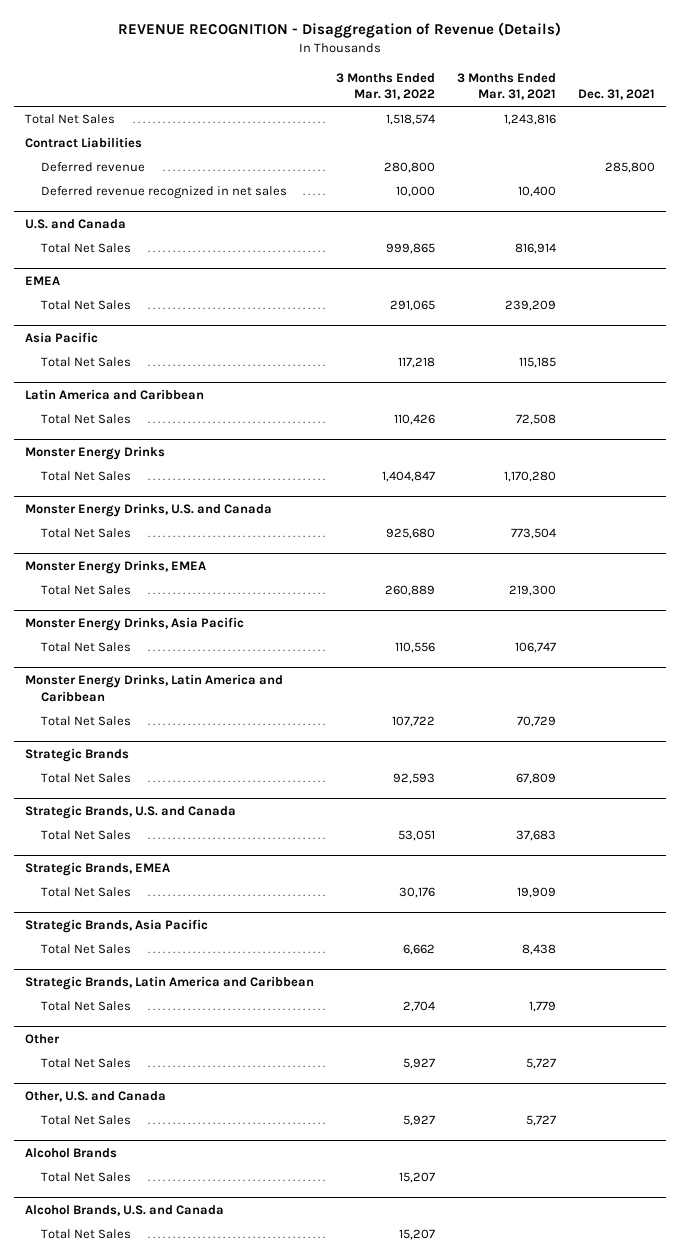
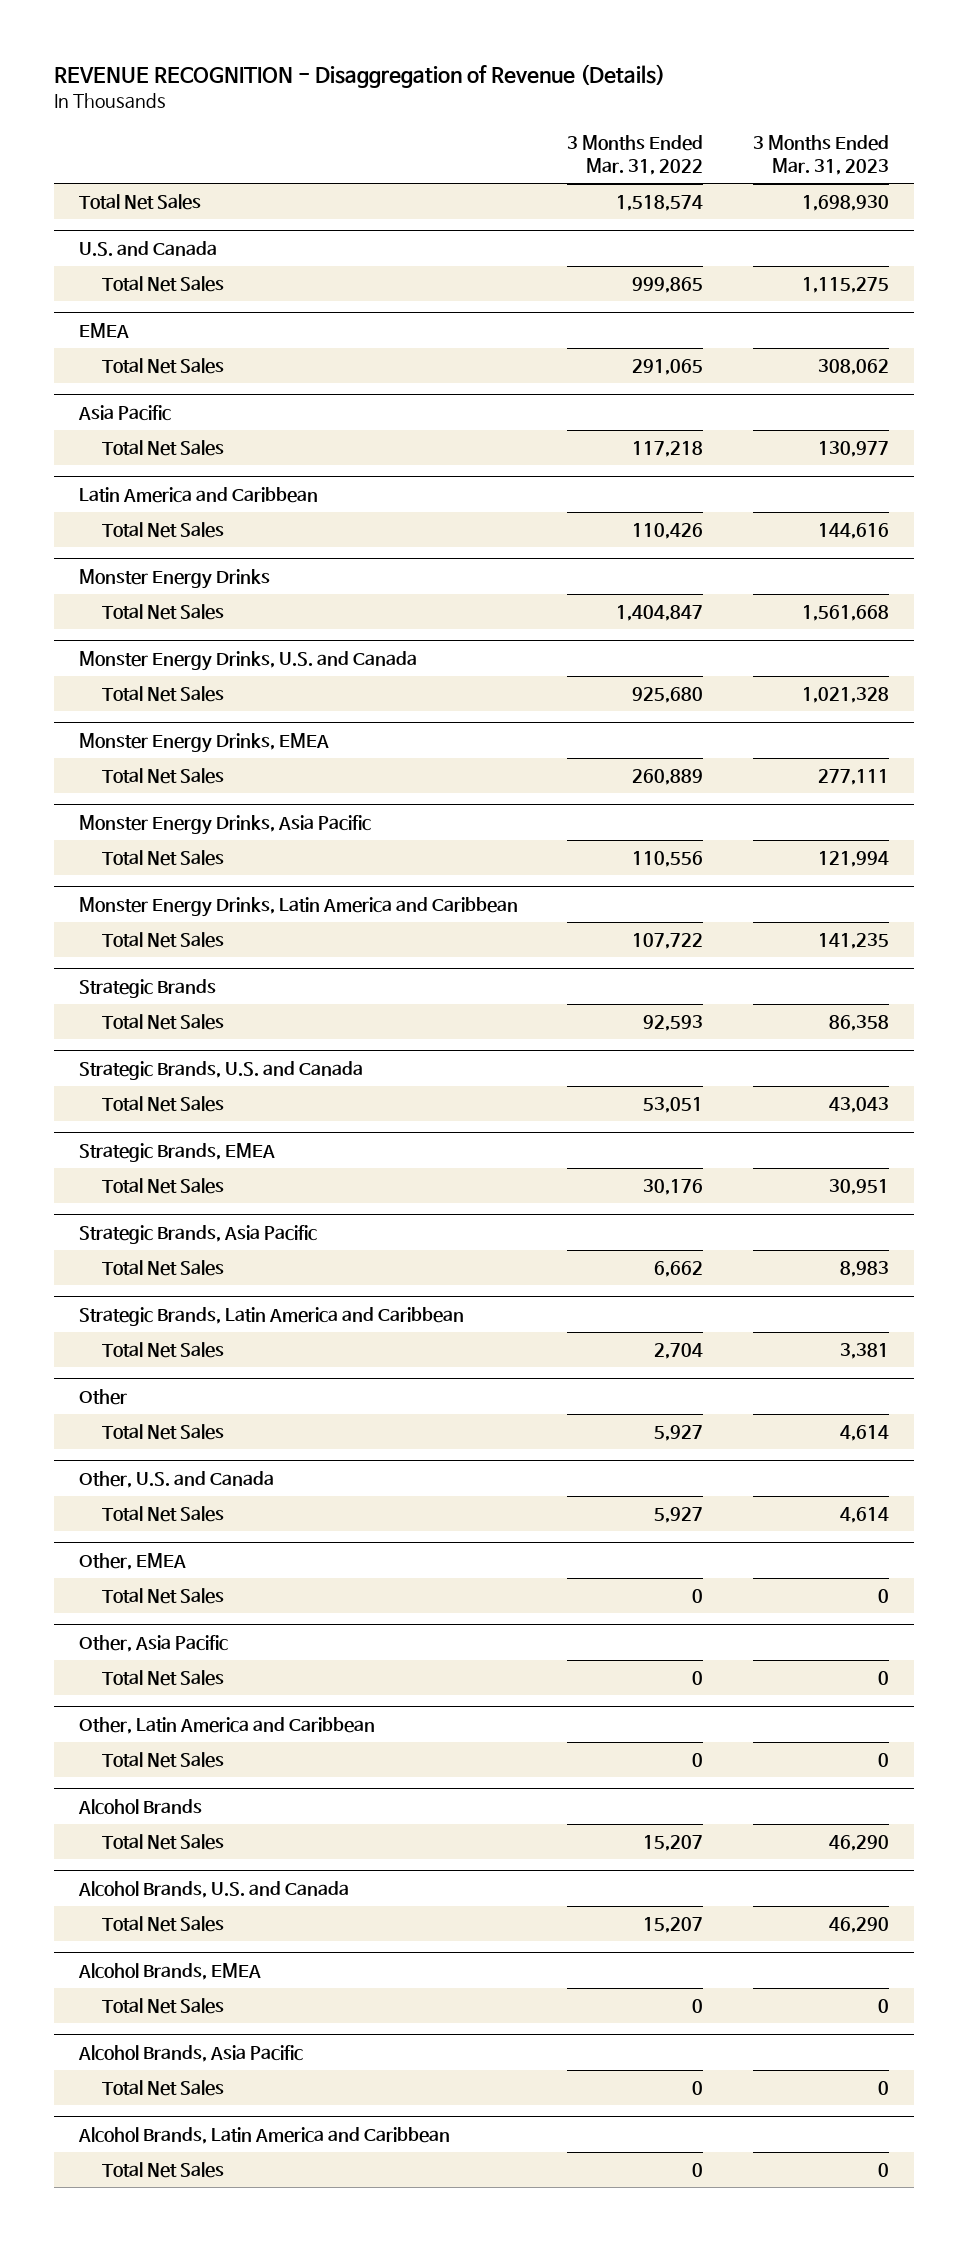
[456,72,556,101] 3 Months Ended Mar. 31, 2021 -> none
[577,89,655,101] Dec. 31, 2021 -> none
none -> [752,134,889,176] 3 Months Ended Mar. 31, 2023
[24,137,142,149] Contract Liabilities -> none
[41,162,146,173] Deferred revenue -> none
[41,186,288,200] Deferred revenue recognized in net sales -> none
none -> [78,1552,186,1570] Other, EMEA
none -> [101,1588,224,1605] Total Net Sales
none -> [78,1634,228,1652] Other, Asia Pacific
none -> [101,1670,224,1687] Total Net Sales
none -> [78,1716,375,1734] Other, Latin America and Caribbean
none -> [101,1752,224,1769] Total Net Sales
none -> [77,1962,261,1980] Alcohol Brands, EMEA
none -> [101,1998,224,2015] Total Net Sales
none -> [77,2044,303,2062] Alcohol Brands, Asia Pacific
none -> [101,2080,224,2097] Total Net Sales
none -> [77,2126,450,2144] Alcohol Brands, Latin America and Caribbean
none -> [101,2162,224,2179] Total Net Sales

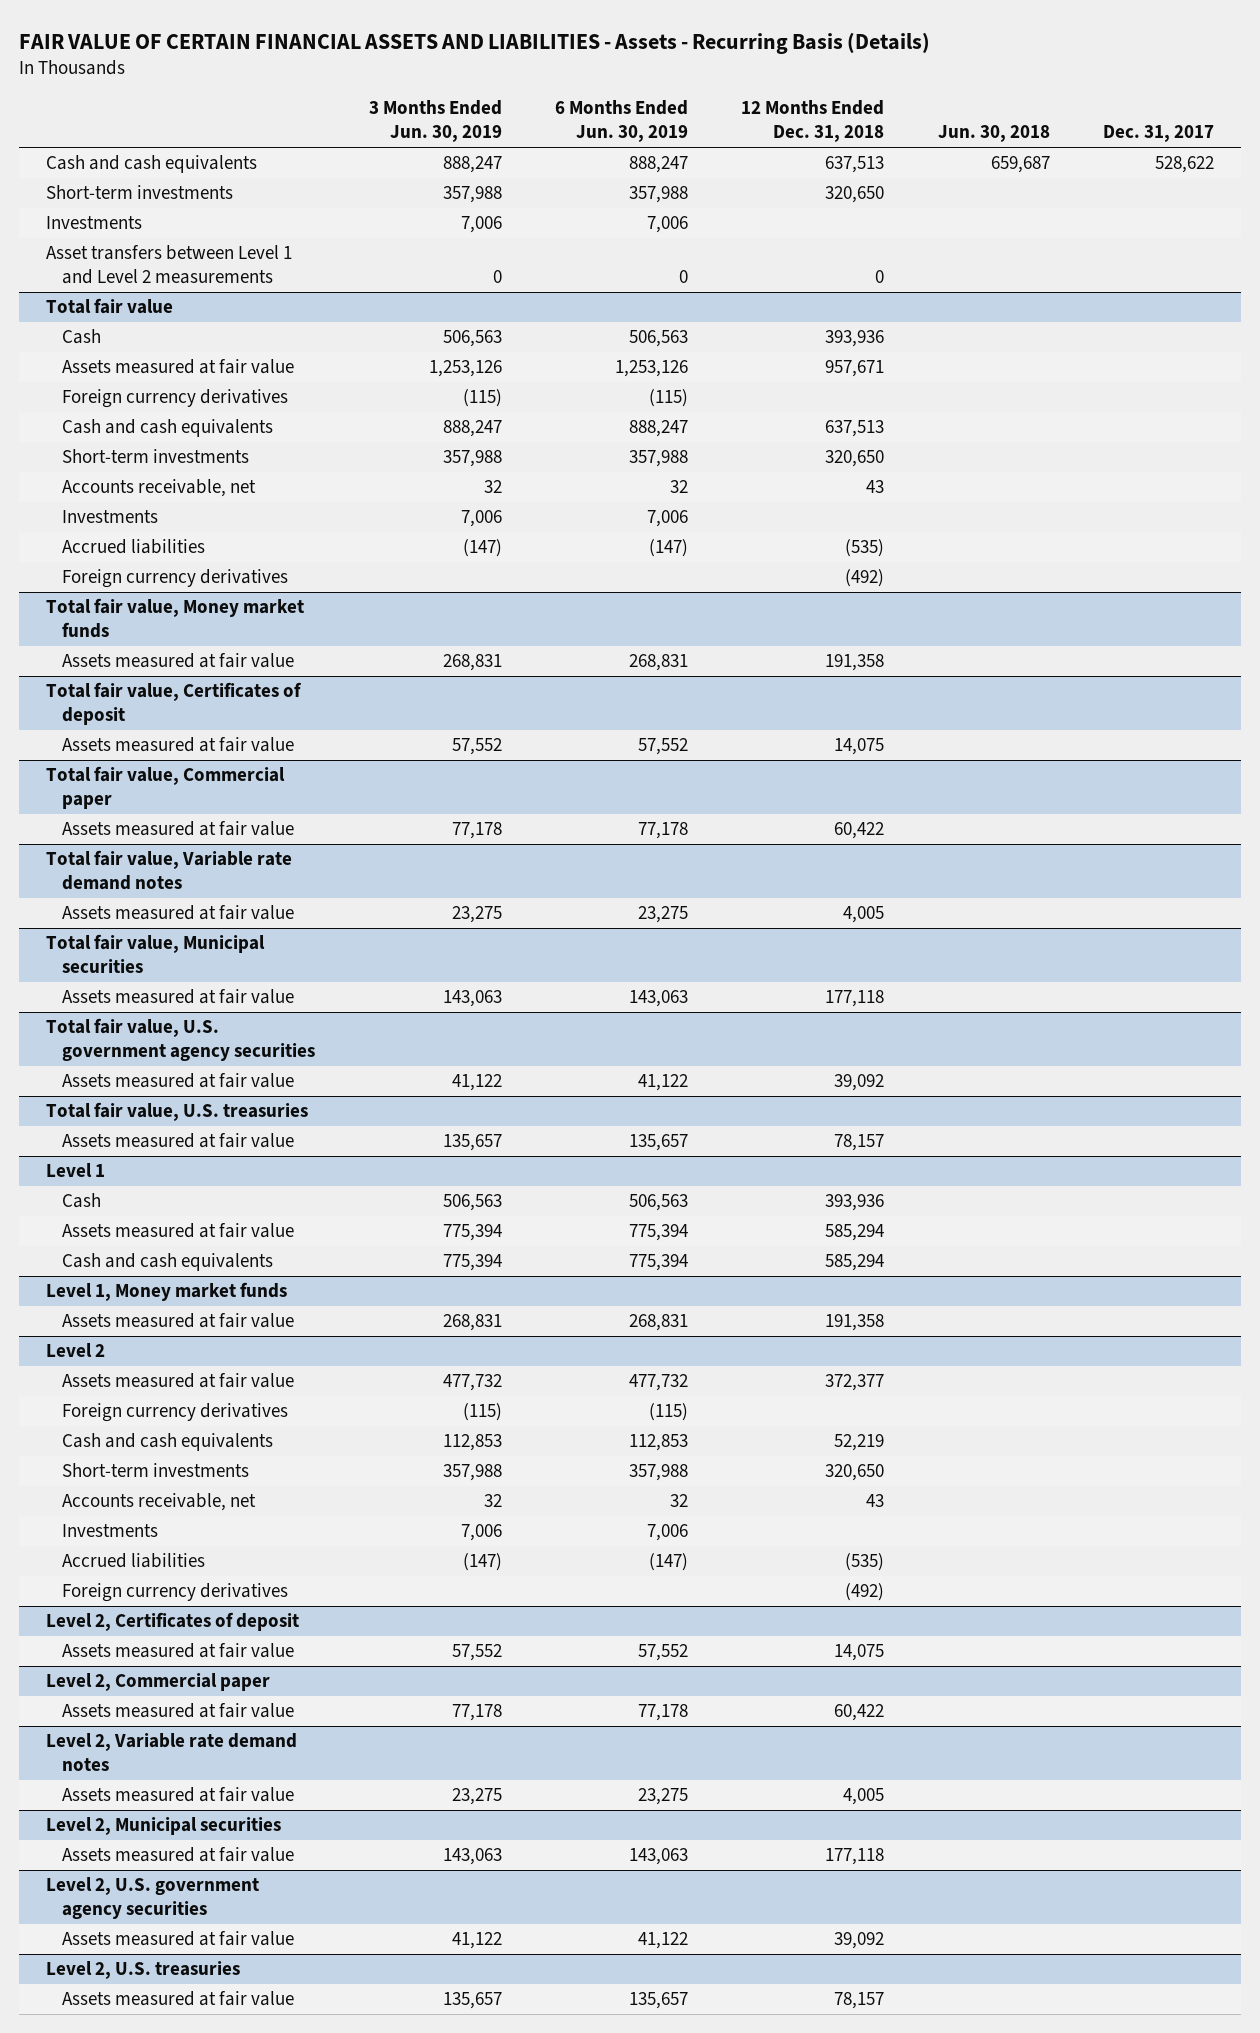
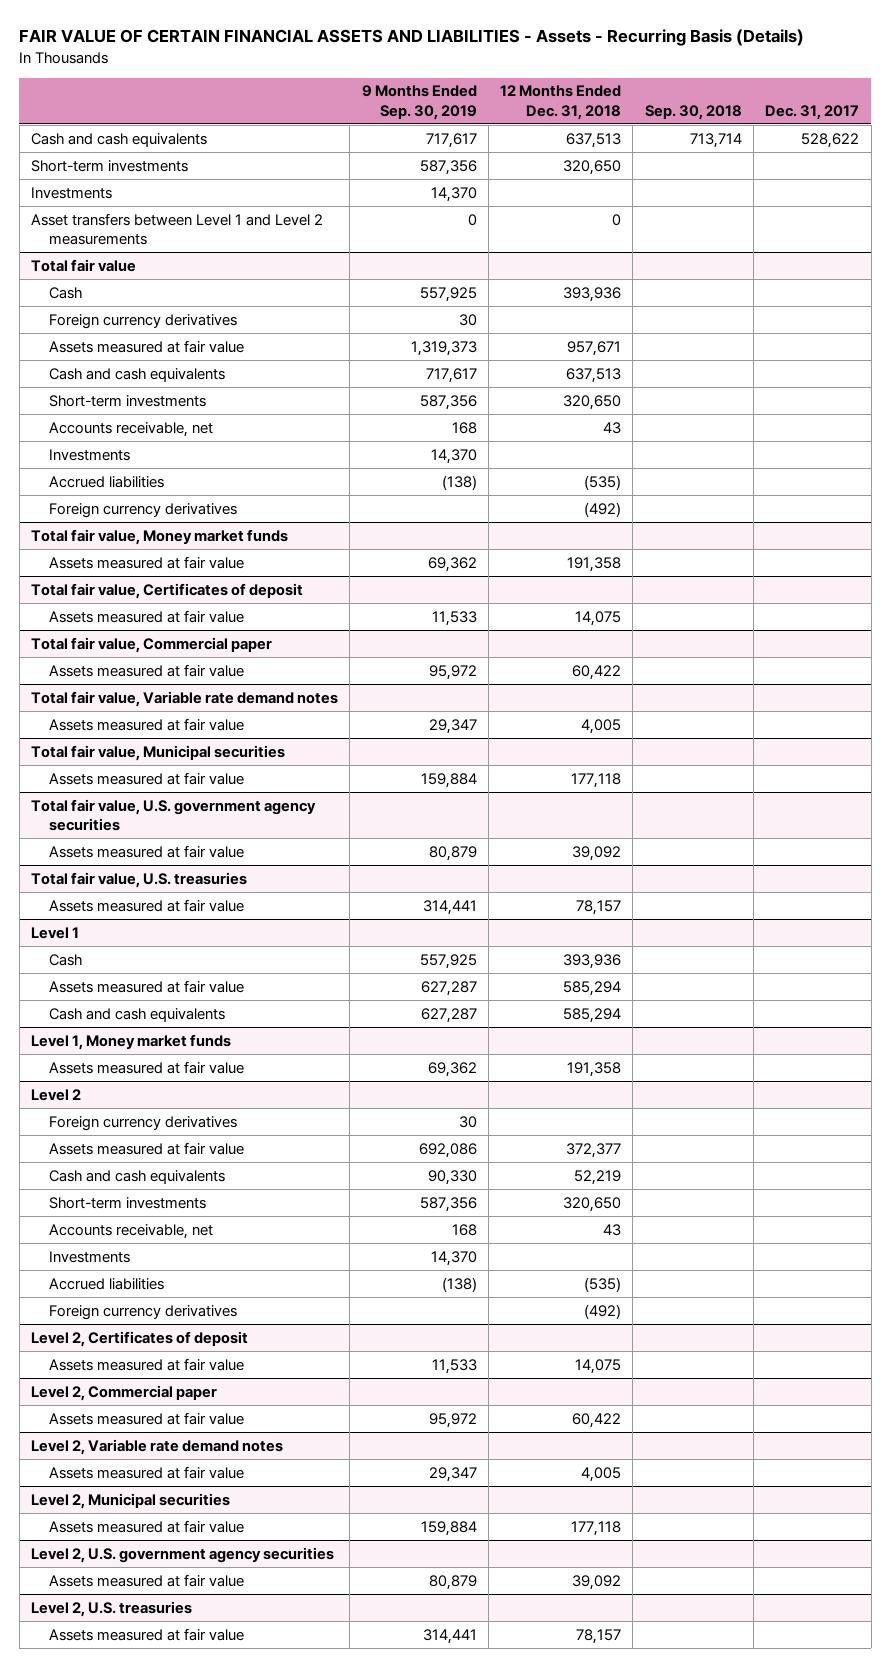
[368,100,502,143] 3 Months Ended Jun. 30, 2019 -> none
[555,100,689,143] 6 Months Ended Jun. 30, 2019 -> none
[937,125,1050,143] Jun. 30, 2018 -> none
none -> [361,85,477,120] 9 Months Ended Sep. 30, 2019
none -> [644,104,742,120] Sep. 30, 2018
[62,359,295,375] Assets measured at fair value -> [49,339,245,353] Assets measured at fair value
[62,1373,295,1389] Assets measured at fair value -> [49,1141,245,1155] Assets measured at fair value

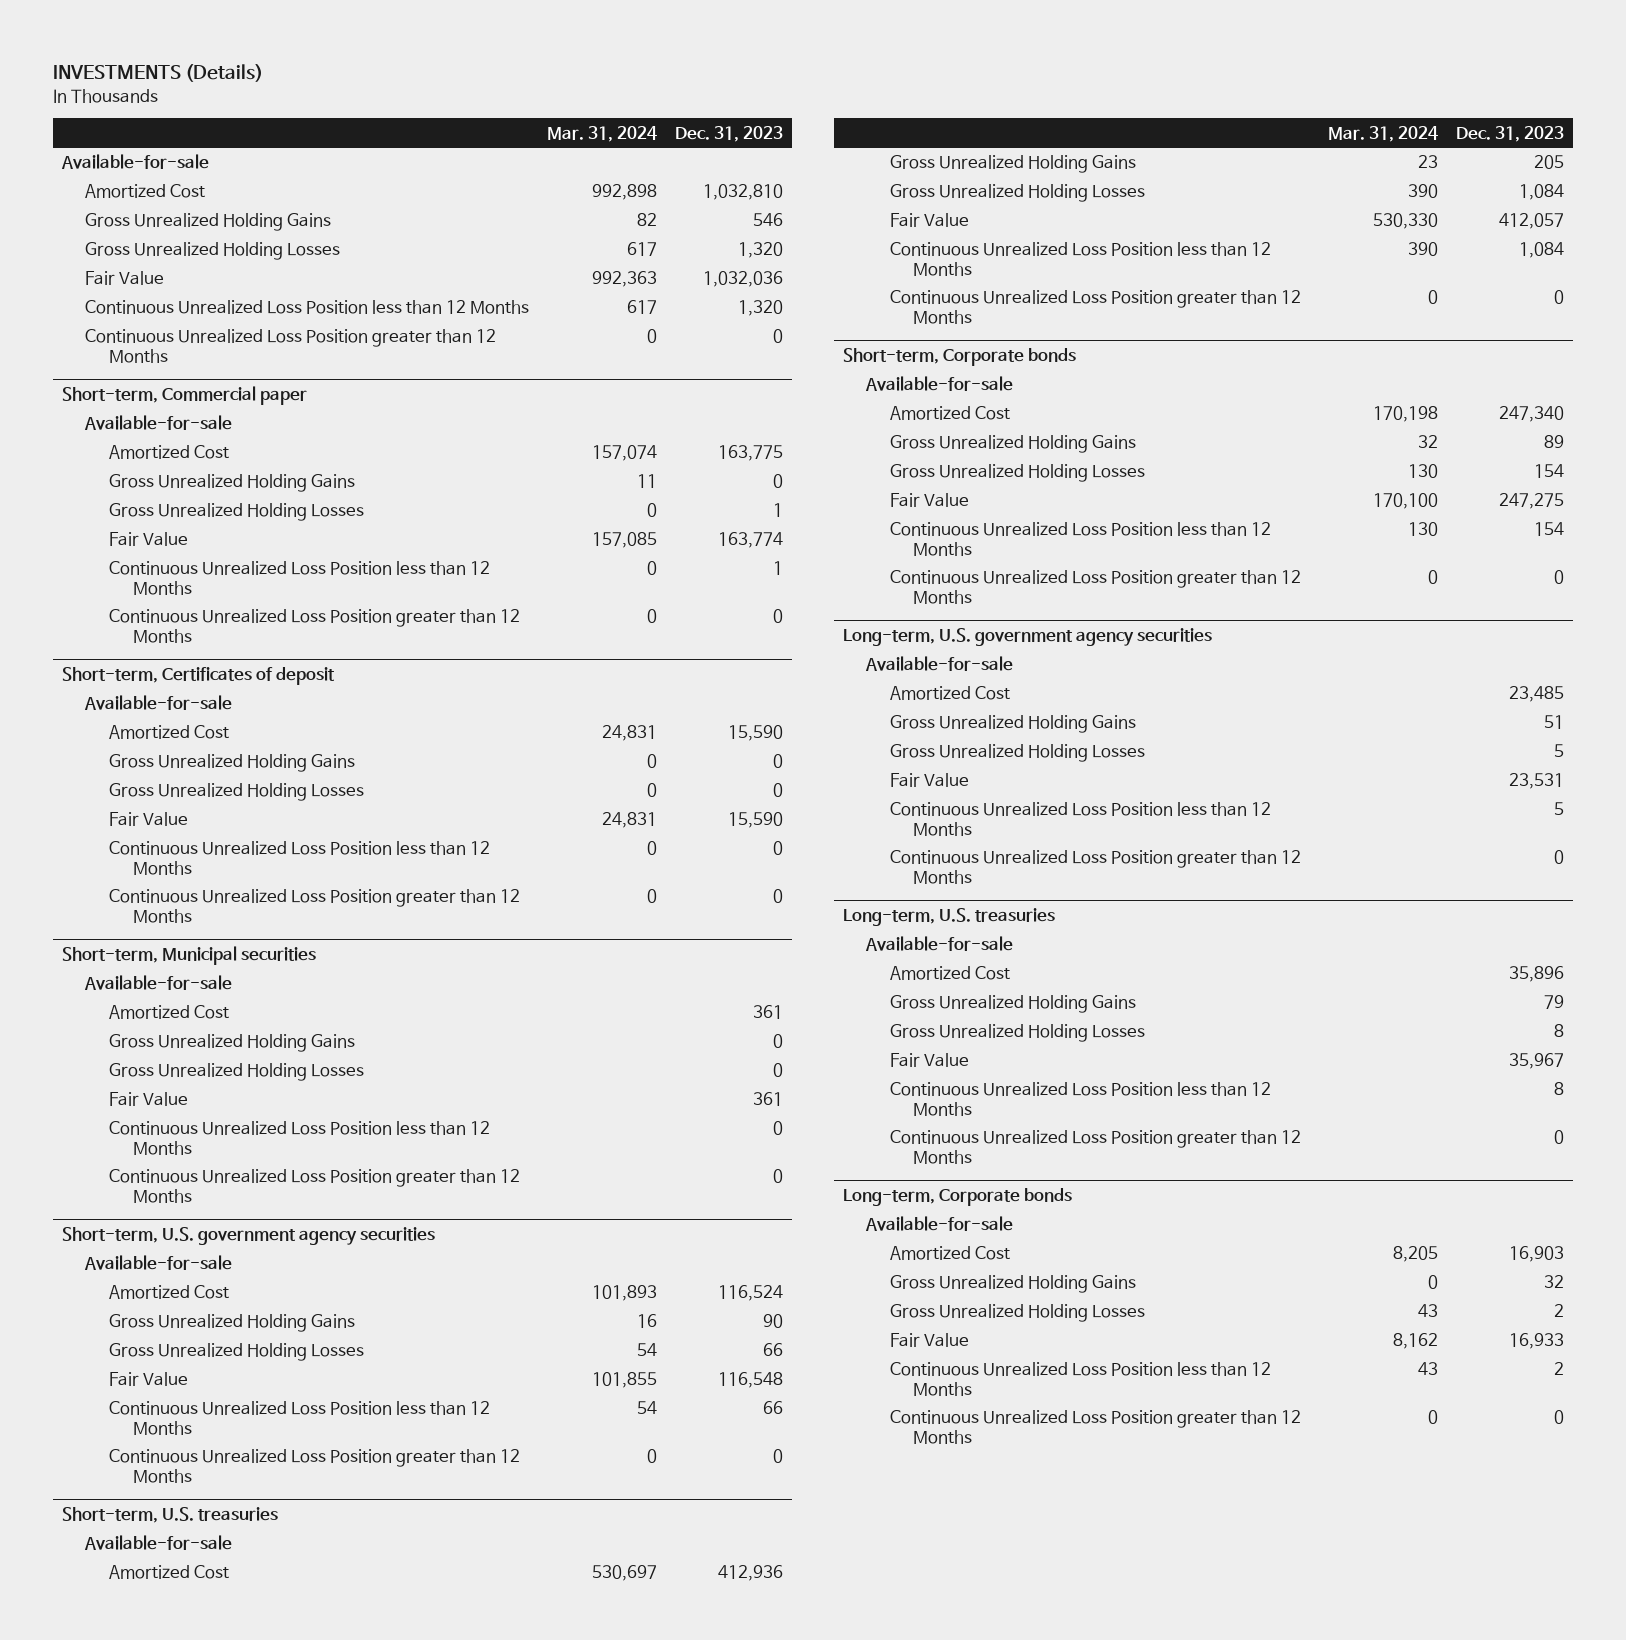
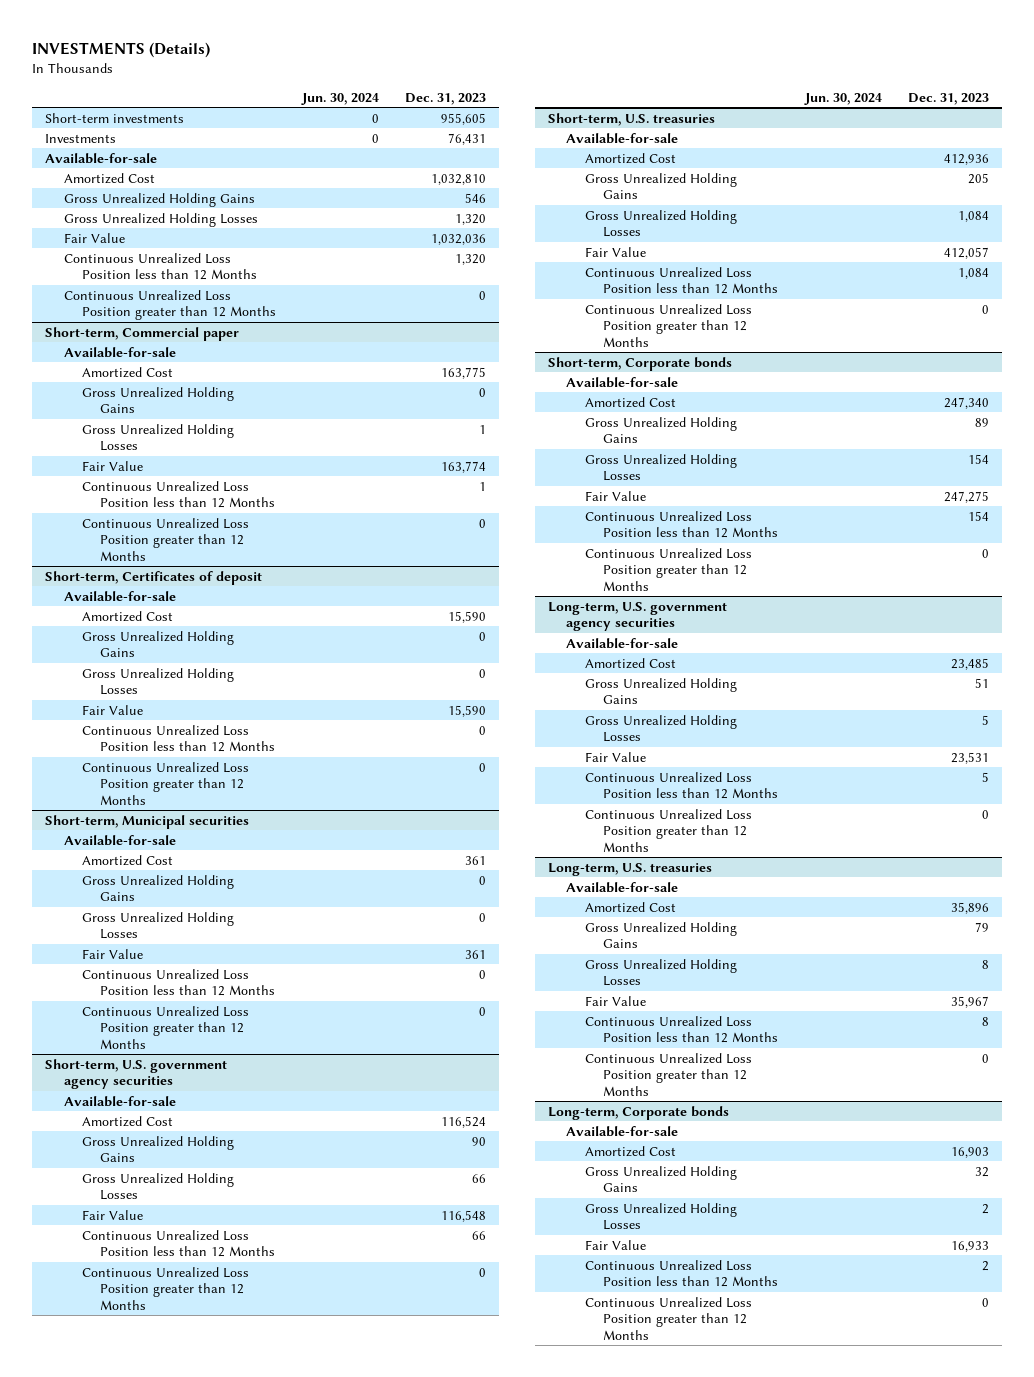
[547,125,658,142] Mar. 31, 2024 -> none
none -> [301,92,380,105] Jun. 30, 2024
none -> [45,112,185,123] Short-term investments
none -> [45,133,117,143] Investments

